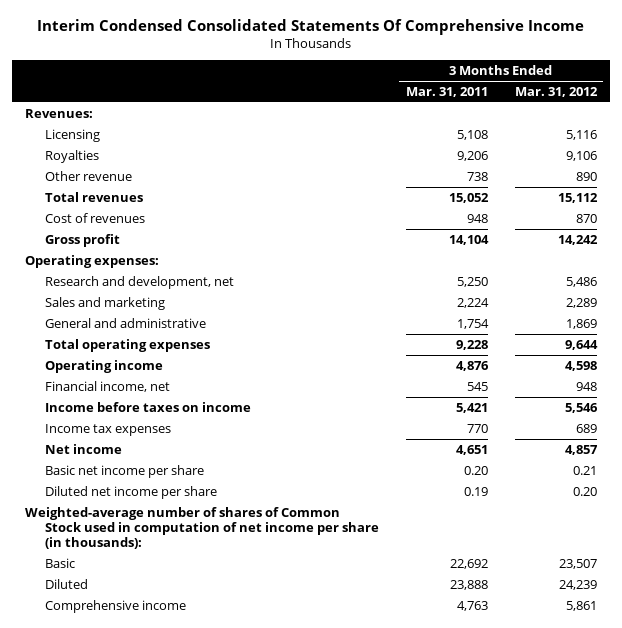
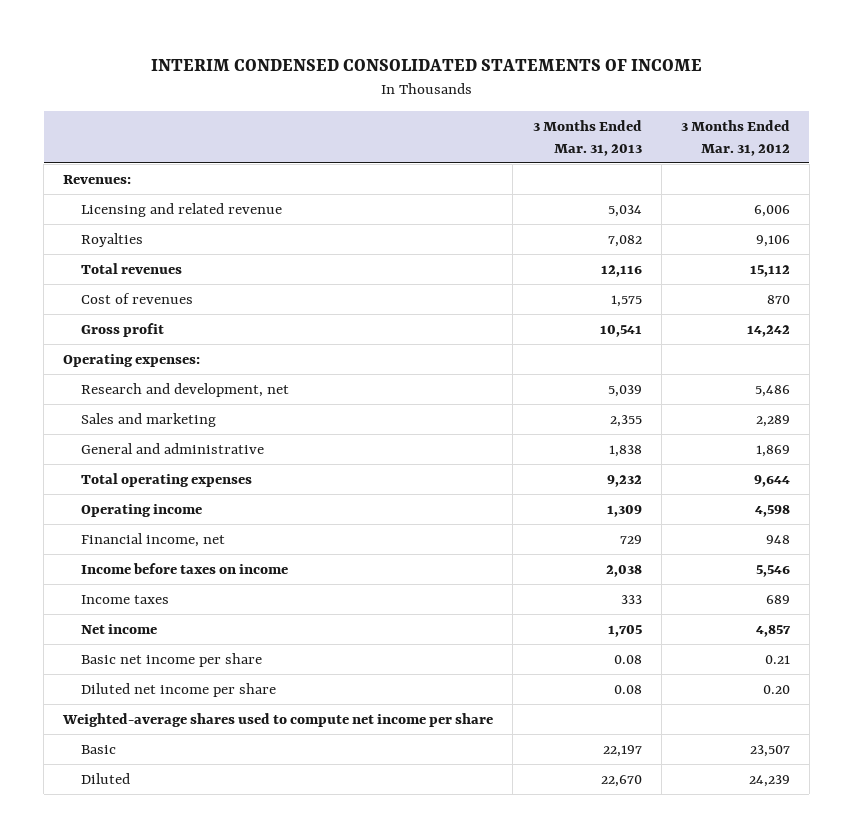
[37,19,585,36] Interim Condensed Consolidated Statements Of Comprehensive Income -> [150,58,702,71] INTERIM CONDENSED CONSOLIDATED STATEMENTS OF INCOME
[405,86,488,97] Mar. 31, 2011 -> none
none -> [532,119,642,156] 3 Months Ended Mar. 31, 2013
[44,128,100,142] Licensing -> none
none -> [80,202,282,217] Licensing and related revenue
[44,170,132,181] Other revenue -> none
[44,423,171,436] Income tax expenses -> [80,594,169,604] Income taxes
[25,506,379,549] Weighted-average number of shares of Common Stock used in computation of net income per share (in thousands): -> [62,712,494,727] Weighted-average shares used to compute net income per share
[44,599,186,613] Comprehensive income -> none

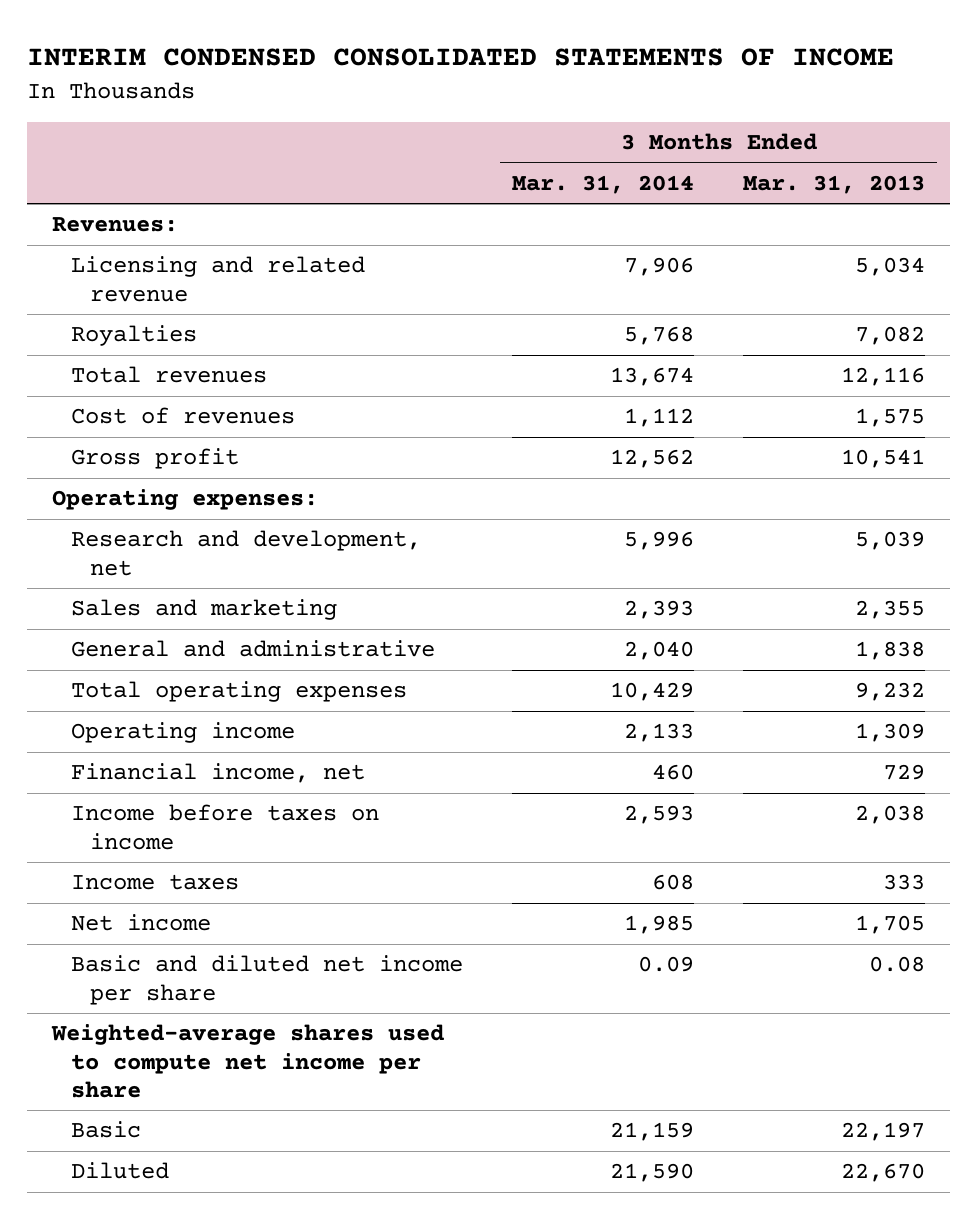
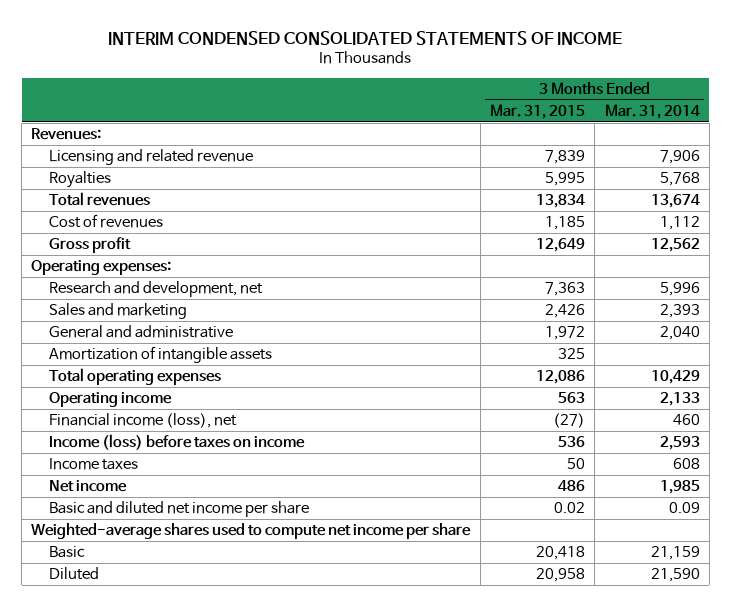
[743,174,926,194] Mar. 31, 2013 -> none
none -> [489,104,585,120] Mar. 31, 2015
none -> [48,346,272,364] Amortization of intangible assets
[71,763,366,784] Financial income, net -> [48,413,237,429] Financial income (loss), net
[71,804,380,850] Income before taxes on income -> [48,434,305,451] Income (loss) before taxes on income

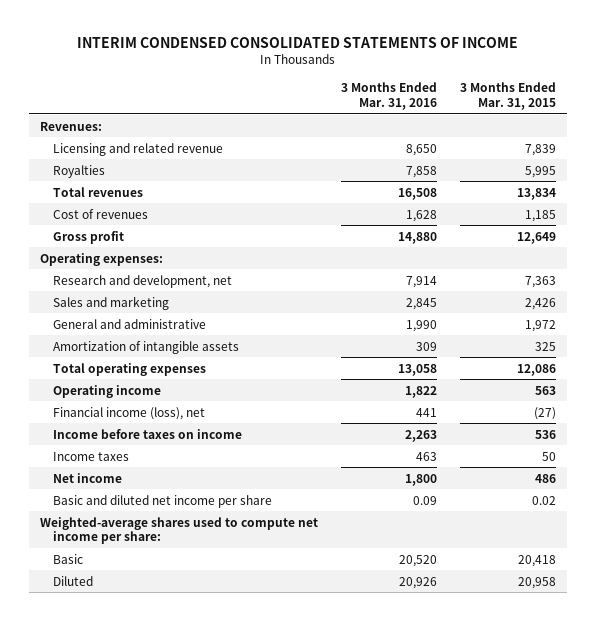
[604,104,700,120] Mar. 31, 2014 -> none
none -> [341,82,438,110] 3 Months Ended Mar. 31, 2016
[48,434,305,451] Income (loss) before taxes on income -> [52,428,242,439] Income before taxes on income
[31,523,472,540] Weighted-average shares used to compute net income per share -> [40,516,319,545] Weighted-average shares used to compute net income per share:

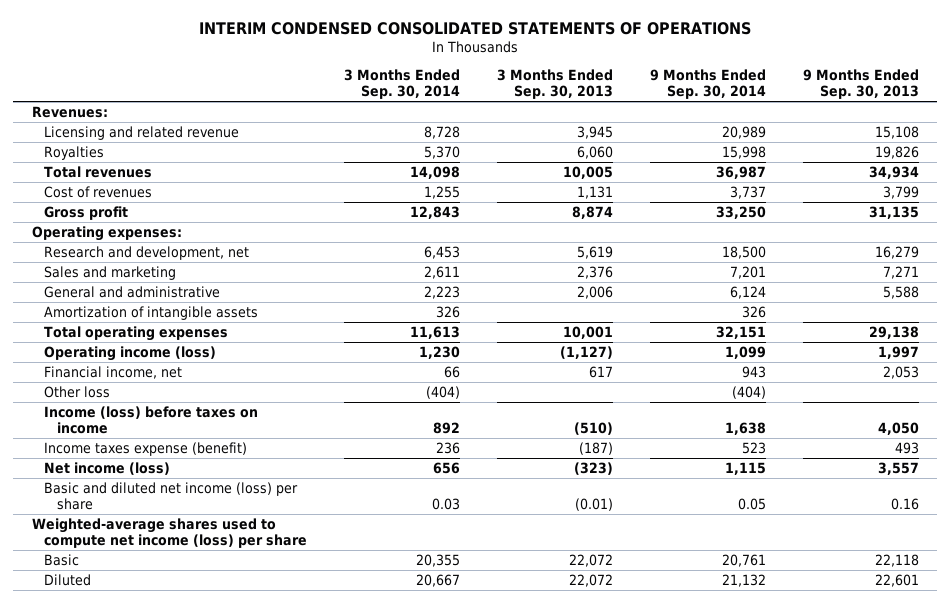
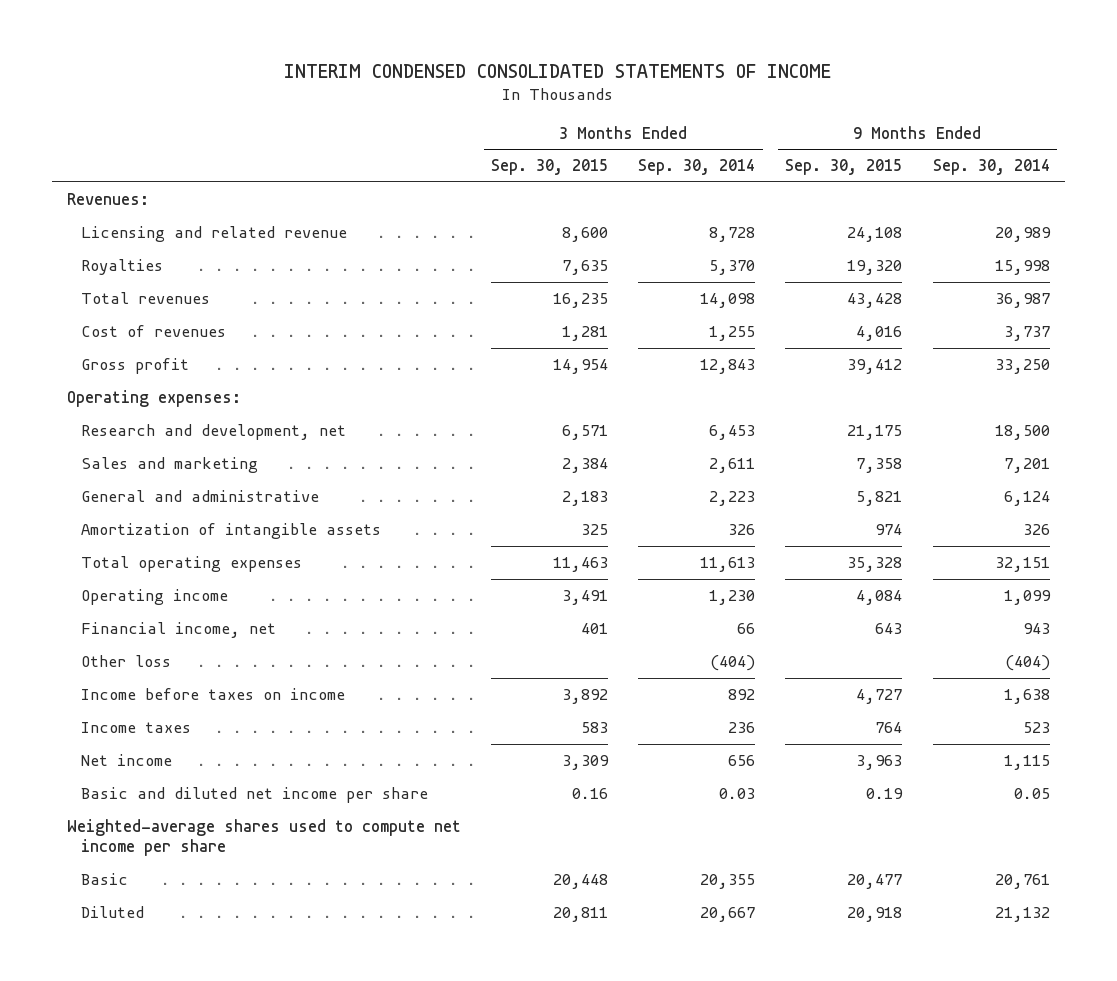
[199,22,752,36] INTERIM CONDENSED CONSOLIDATED STATEMENTS OF OPERATIONS -> [284,63,832,78] INTERIM CONDENSED CONSOLIDATED STATEMENTS OF INCOME
[496,69,613,100] 3 Months Ended Sep. 30, 2013 -> none
[802,69,919,100] 9 Months Ended Sep. 30, 2013 -> none
none -> [491,159,609,176] Sep. 30, 2015
none -> [785,159,903,176] Sep. 30, 2015
[44,345,217,361] Operating income (loss) -> [80,588,228,605] Operating income
[44,405,259,434] Income (loss) before taxes on income -> [80,687,345,700] Income before taxes on income
[44,441,248,456] Income taxes expense (benefit) -> [80,721,191,733] Income taxes
[44,461,171,475] Net income (loss) -> [80,753,172,766] Net income
[44,481,299,510] Basic and diluted net income (loss) per share -> [80,786,428,803] Basic and diluted net income per share
[31,517,308,548] Weighted-average shares used to compute net income (loss) per share -> [67,818,462,857] Weighted-average shares used to compute net income per share

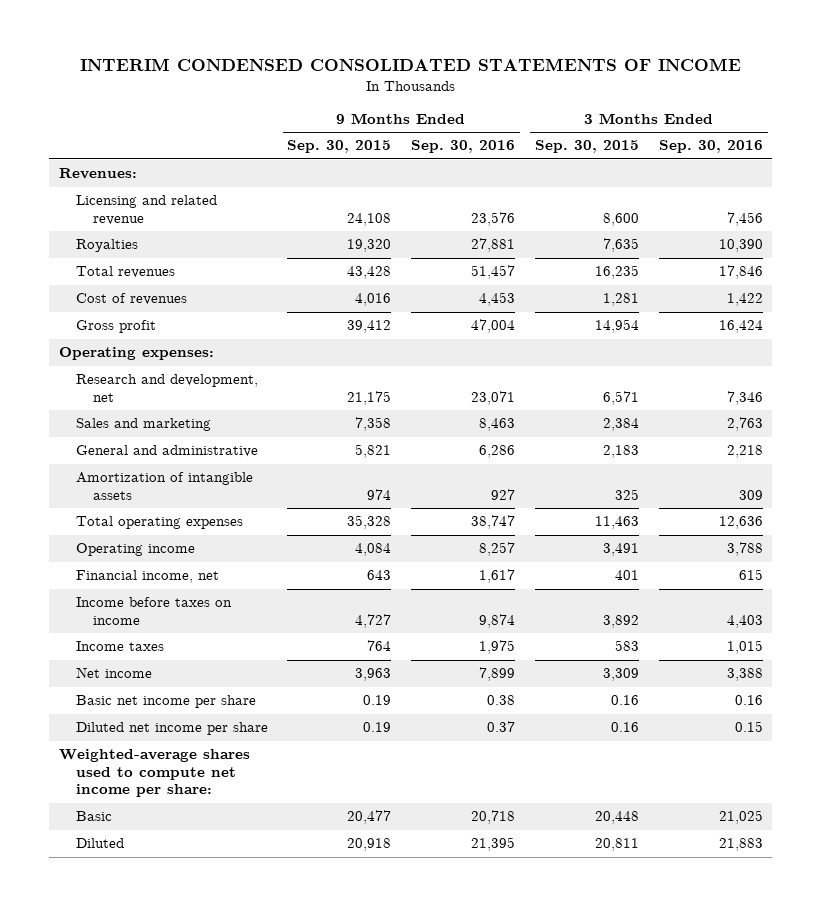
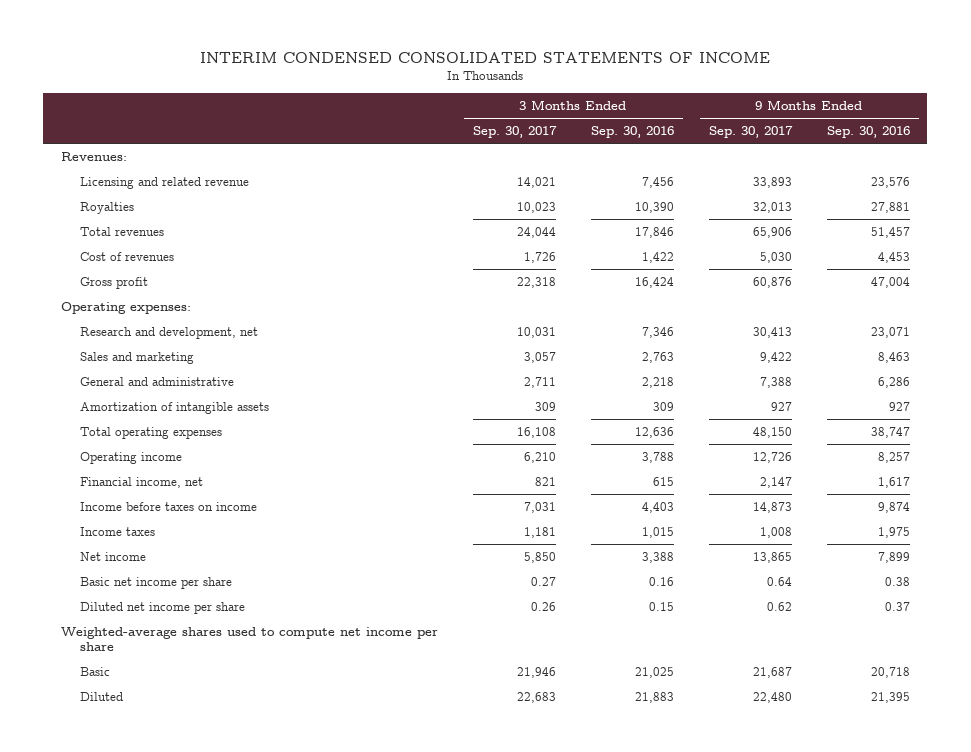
[287,140,392,154] Sep. 30, 2015 -> none
[534,140,639,154] Sep. 30, 2015 -> none
none -> [472,126,557,139] Sep. 30, 2017
none -> [708,126,793,139] Sep. 30, 2017
[58,749,250,798] Weighted-average shares used to compute net income per share: -> [60,626,438,652] Weighted-average shares used to compute net income per share

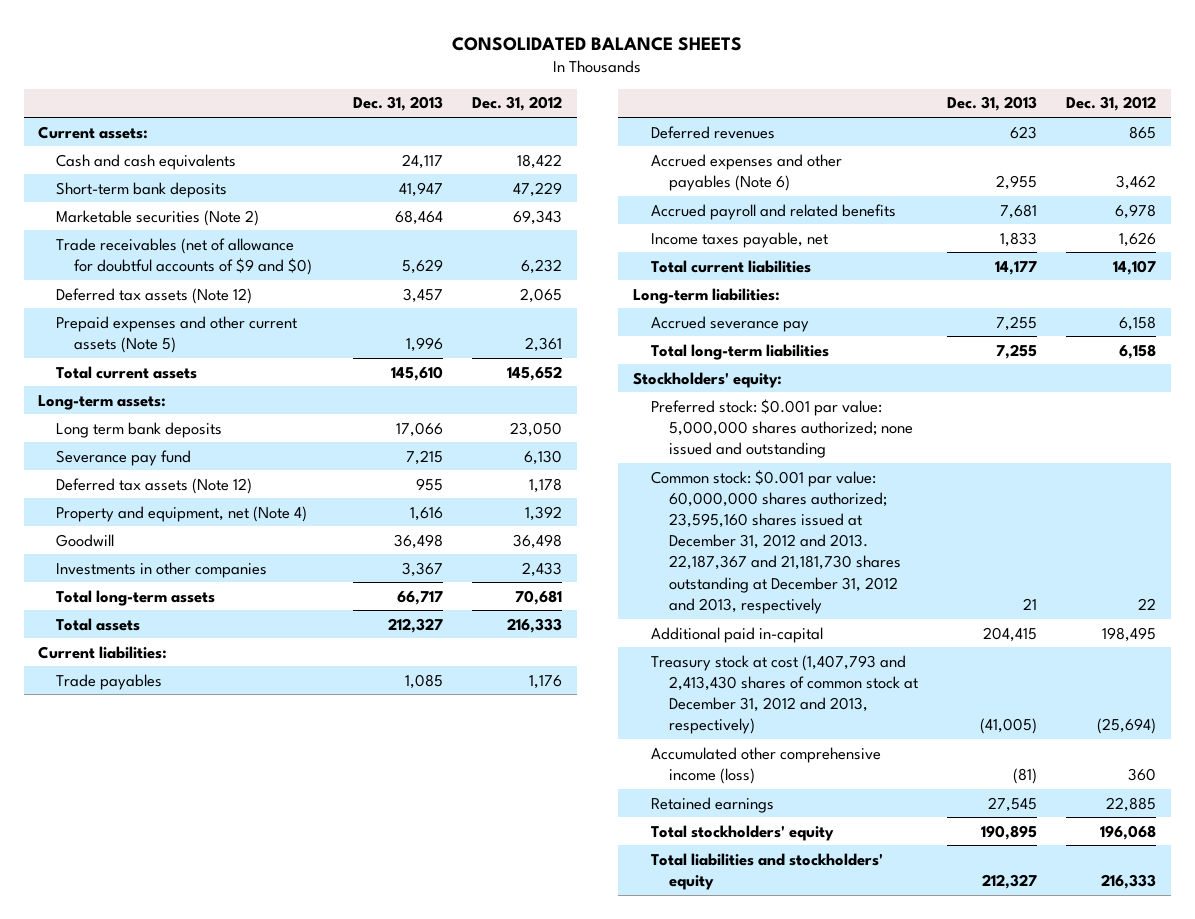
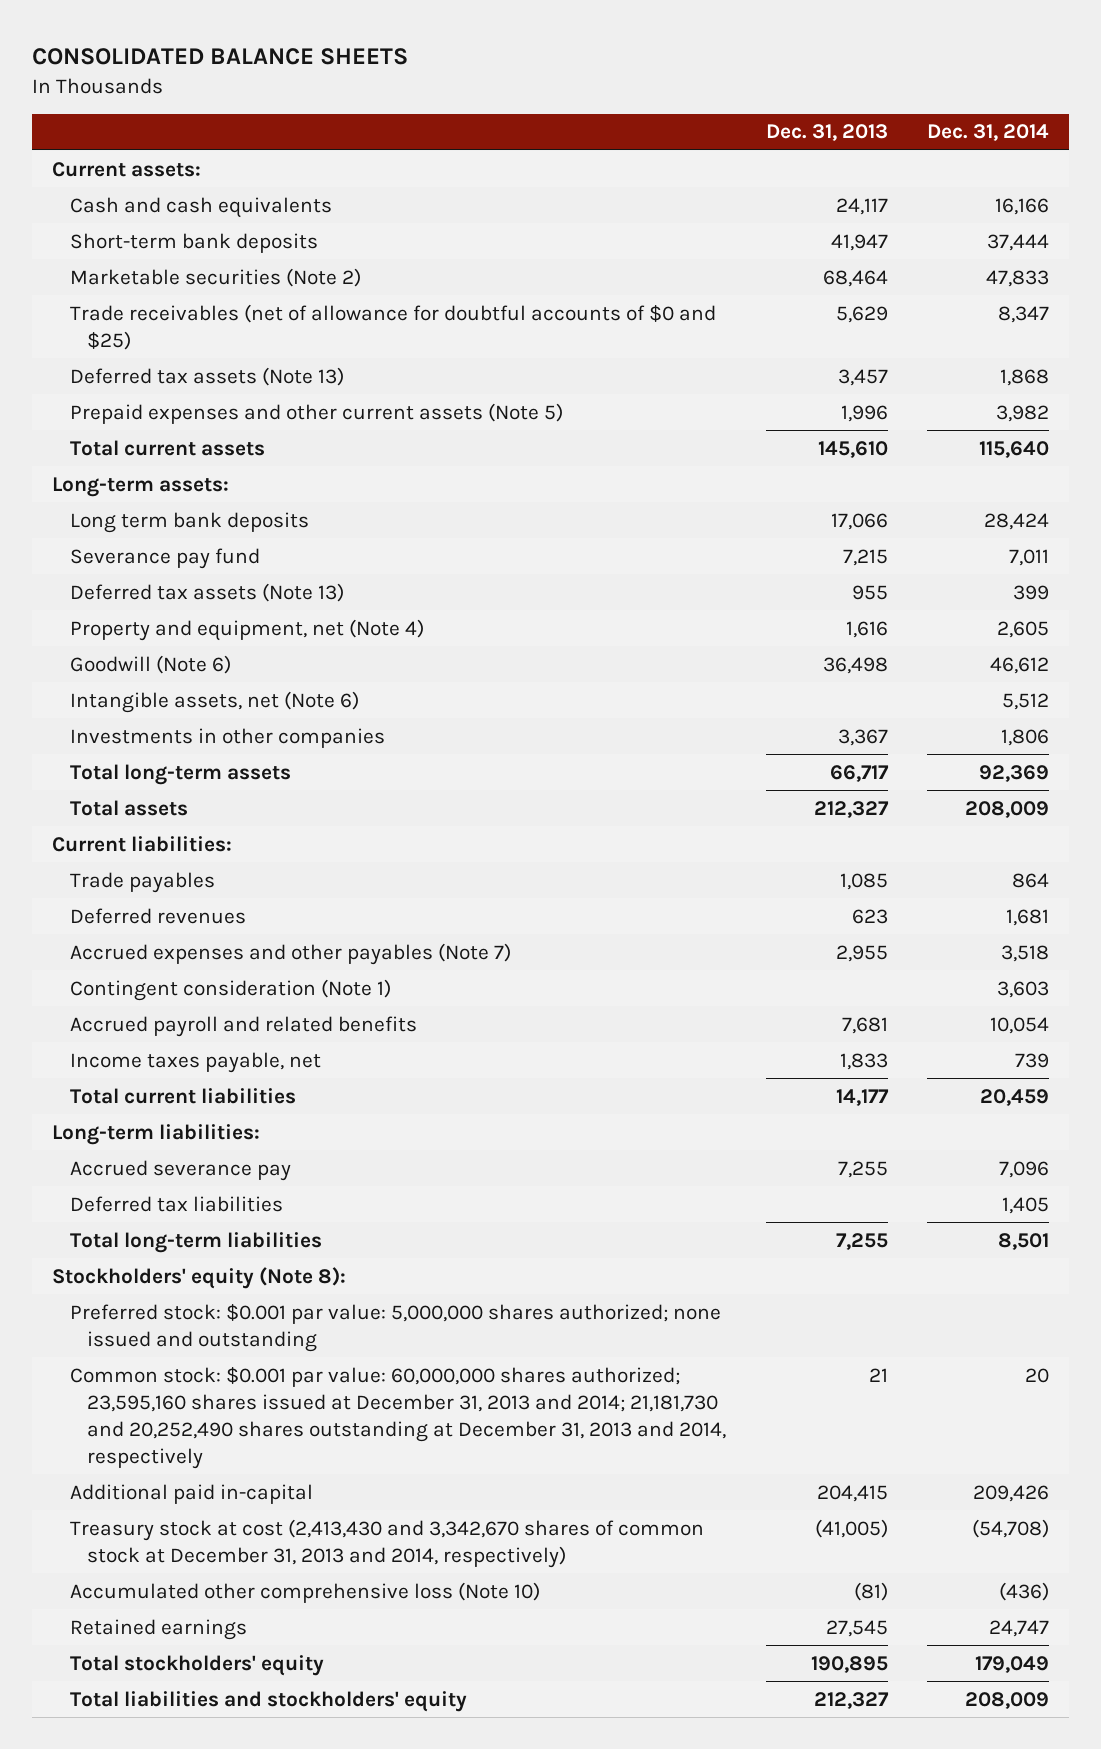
[471,96,562,112] Dec. 31, 2012 -> none
none -> [927,124,1050,142] Dec. 31, 2014
[56,237,313,275] Trade receivables (net of allowance for doubtful accounts of $9 and $0) -> [69,303,716,350] Trade receivables (net of allowance for doubtful accounts of $0 and $25)
[56,287,253,304] Deferred tax assets (Note 12) -> [69,366,344,386] Deferred tax assets (Note 13)
[56,477,253,494] Deferred tax assets (Note 12) -> [69,582,344,602] Deferred tax assets (Note 13)
[56,533,115,547] Goodwill -> [69,654,231,674] Goodwill (Note 6)
none -> [69,690,359,713] Intangible assets, net (Note 6)
[650,153,842,191] Accrued expenses and other payables (Note 6) -> [69,942,511,965] Accrued expenses and other payables (Note 7)
none -> [69,978,391,1001] Contingent consideration (Note 1)
none -> [69,1195,283,1212] Deferred tax liabilities
[632,371,782,388] Stockholders' equity: -> [51,1266,346,1289] Stockholders' equity (Note 8):
[650,469,901,614] Common stock: $0.001 par value: 60,000,000 shares authorized; 23,595,160 shares issued at December 31, 2012 and 2013. 22,187,367 and 21,181,730 shares outstanding at December 31, 2012 and 2013, respectively -> [69,1366,727,1469] Common stock: $0.001 par value: 60,000,000 shares authorized; 23,595,160 shares issued at December 31, 2013 and 2014; 21,181,730 and 20,252,490 shares outstanding at December 31, 2013 and 2014, respectively
[650,654,918,735] Treasury stock at cost (1,407,793 and 2,413,430 shares of common stock at December 31, 2012 and 2013, respectively) -> [69,1518,704,1568] Treasury stock at cost (2,413,430 and 3,342,670 shares of common stock at December 31, 2013 and 2014, respectively)
[650,746,881,784] Accumulated other comprehensive income (loss) -> [69,1581,540,1603] Accumulated other comprehensive loss (Note 10)

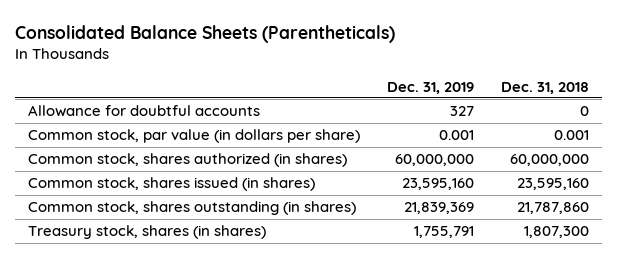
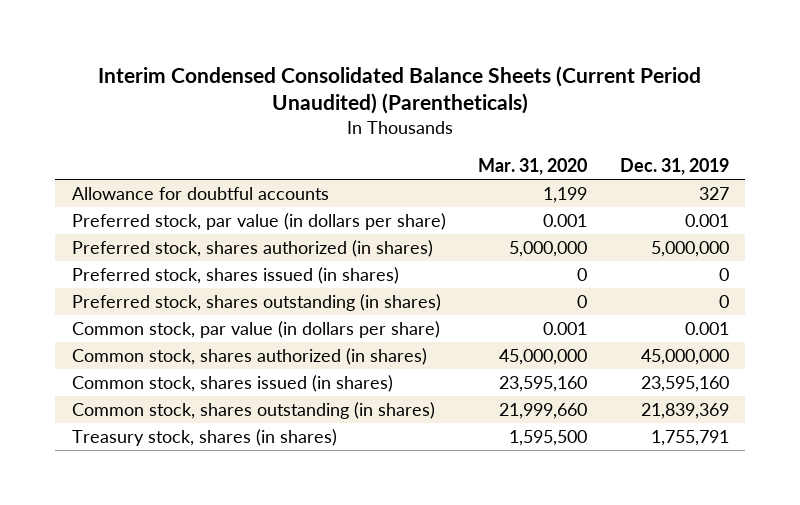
[15,24,396,43] Consolidated Balance Sheets (Parentheticals) -> [98,65,702,115] Interim Condensed Consolidated Balance Sheets (Current Period Unaudited) (Parentheticals)
[500,81,589,94] Dec. 31, 2018 -> none
none -> [478,157,588,175] Mar. 31, 2020
none -> [71,213,446,231] Preferred stock, par value (in dollars per share)
none -> [71,240,433,258] Preferred stock, shares authorized (in shares)
none -> [71,267,399,285] Preferred stock, shares issued (in shares)
none -> [71,294,441,312] Preferred stock, shares outstanding (in shares)
[395,154,475,167] 60,000,000 -> [640,349,729,366] 45,000,000

